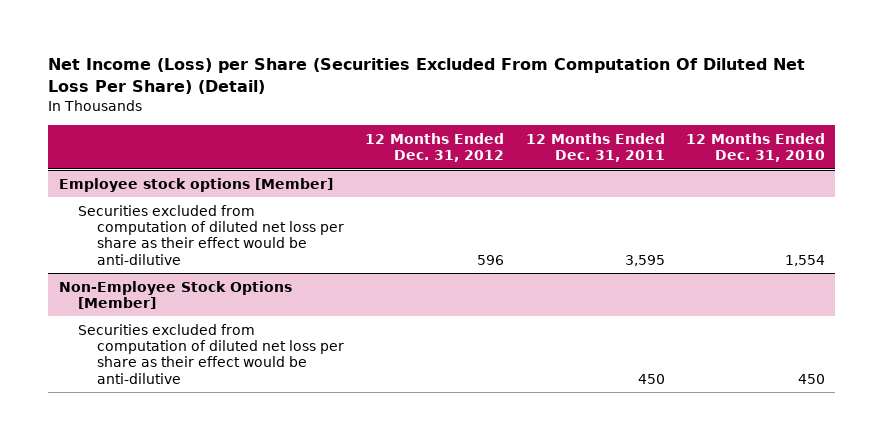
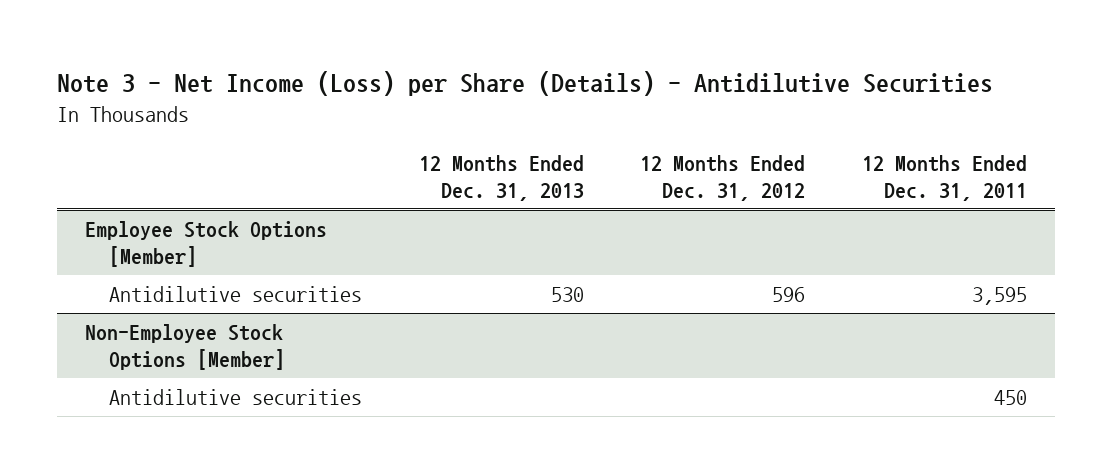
[48,58,806,95] Net Income (Loss) per Share (Securities Excluded From Computation Of Diluted Net Loss Per Share) (Detail) -> [56,71,993,97] Note 3 - Net Income (Loss) per Share (Details) - Antidilutive Securities
[685,132,825,163] 12 Months Ended Dec. 31, 2010 -> none
none -> [418,154,584,201] 12 Months Ended Dec. 31, 2013
[59,177,334,192] Employee stock options [Member] -> [85,221,328,268] Employee Stock Options [Member]
[78,204,345,265] Securities excluded from computation of diluted net loss per share as their effect would be anti-dilutive -> [109,286,363,303] Antidilutive securities
[78,323,345,384] Securities excluded from computation of diluted net loss per share as their effect would be anti-dilutive -> [109,389,363,406] Antidilutive securities

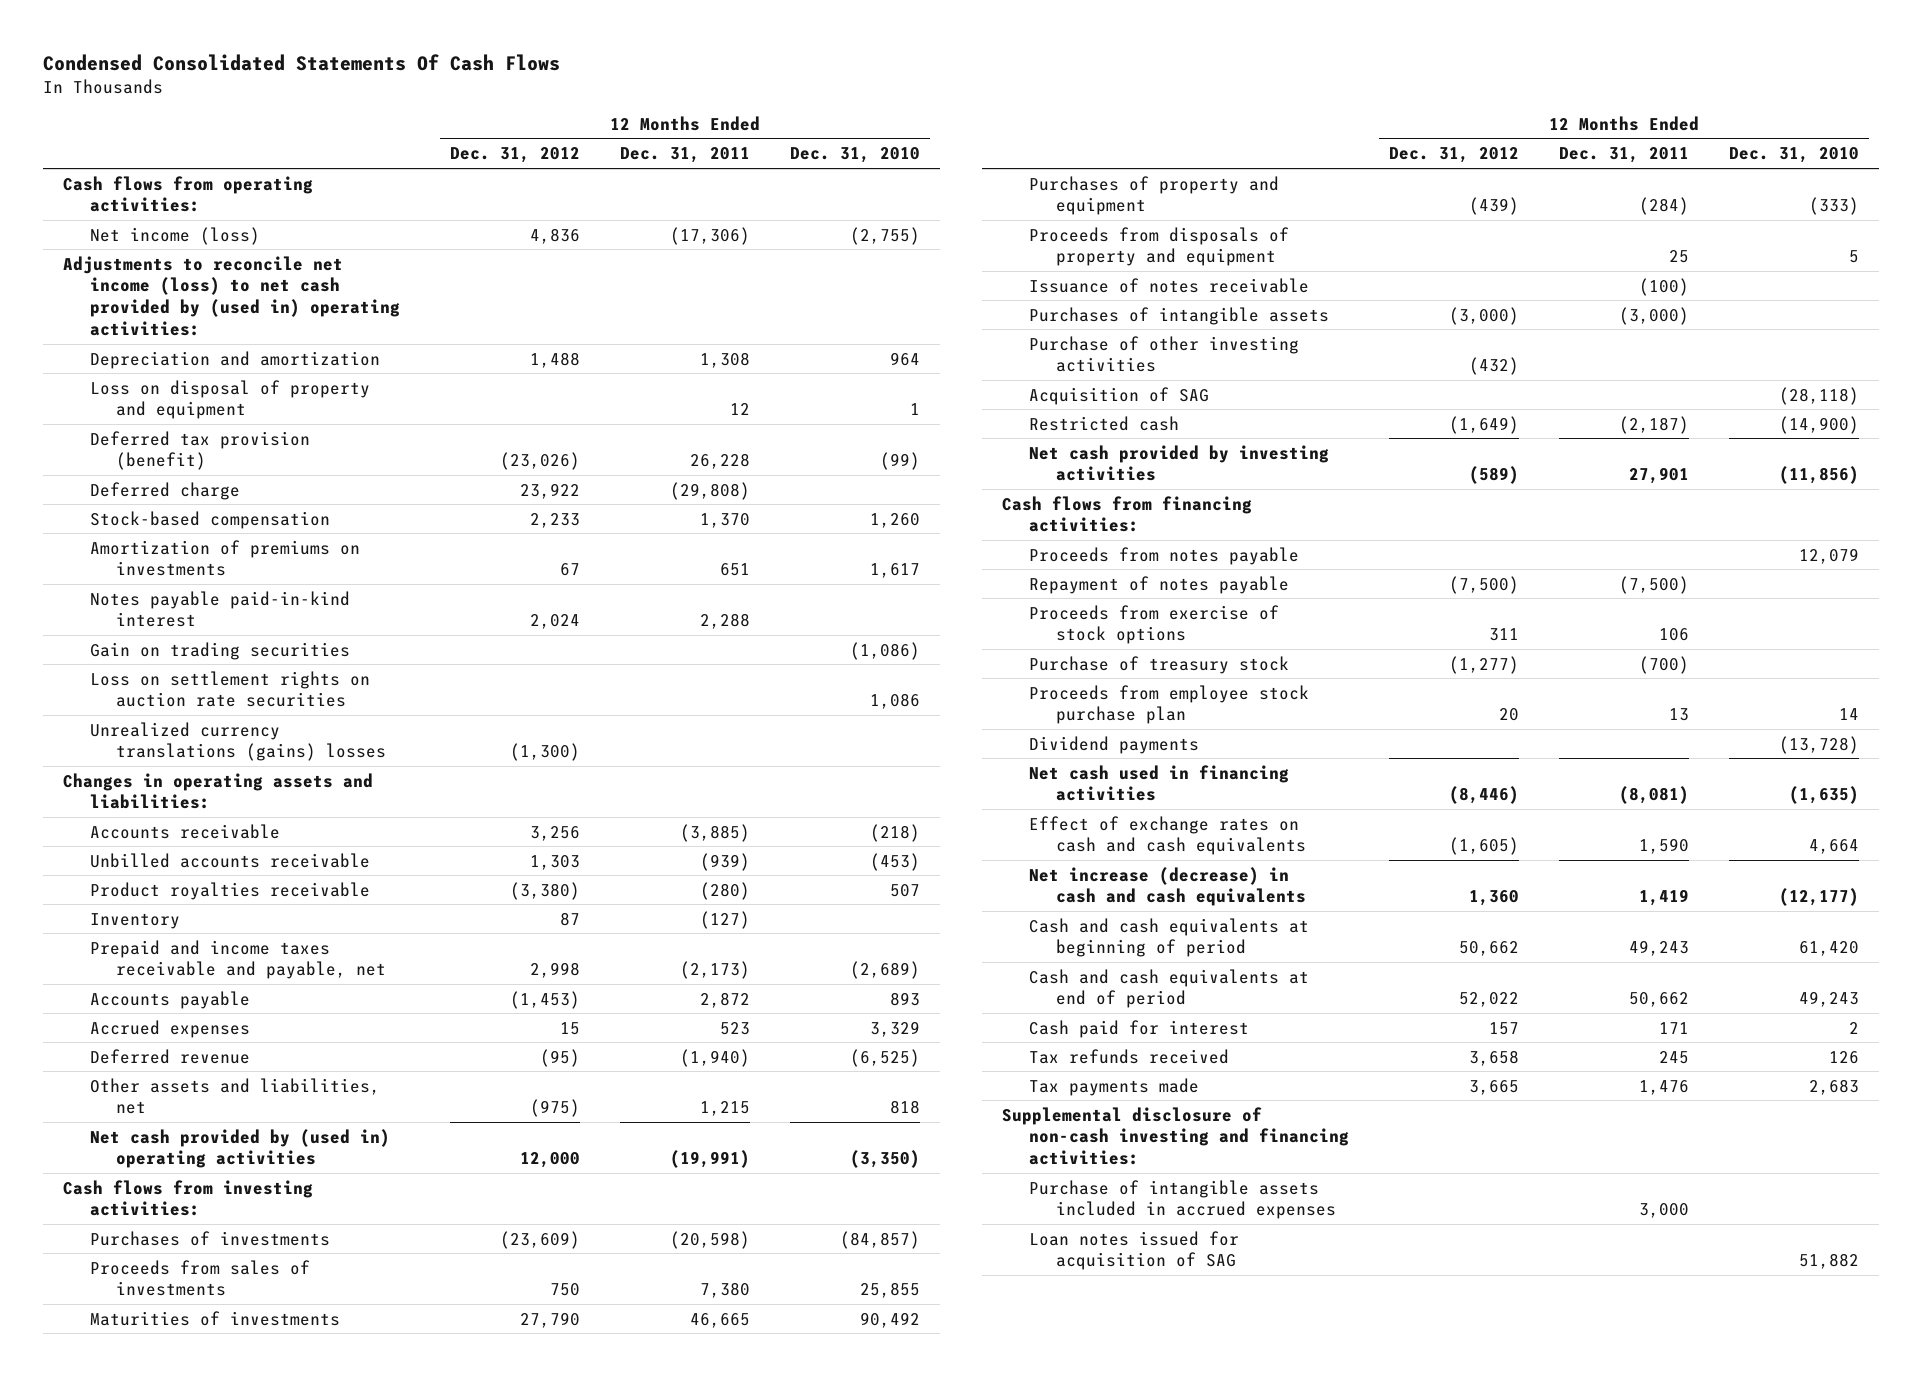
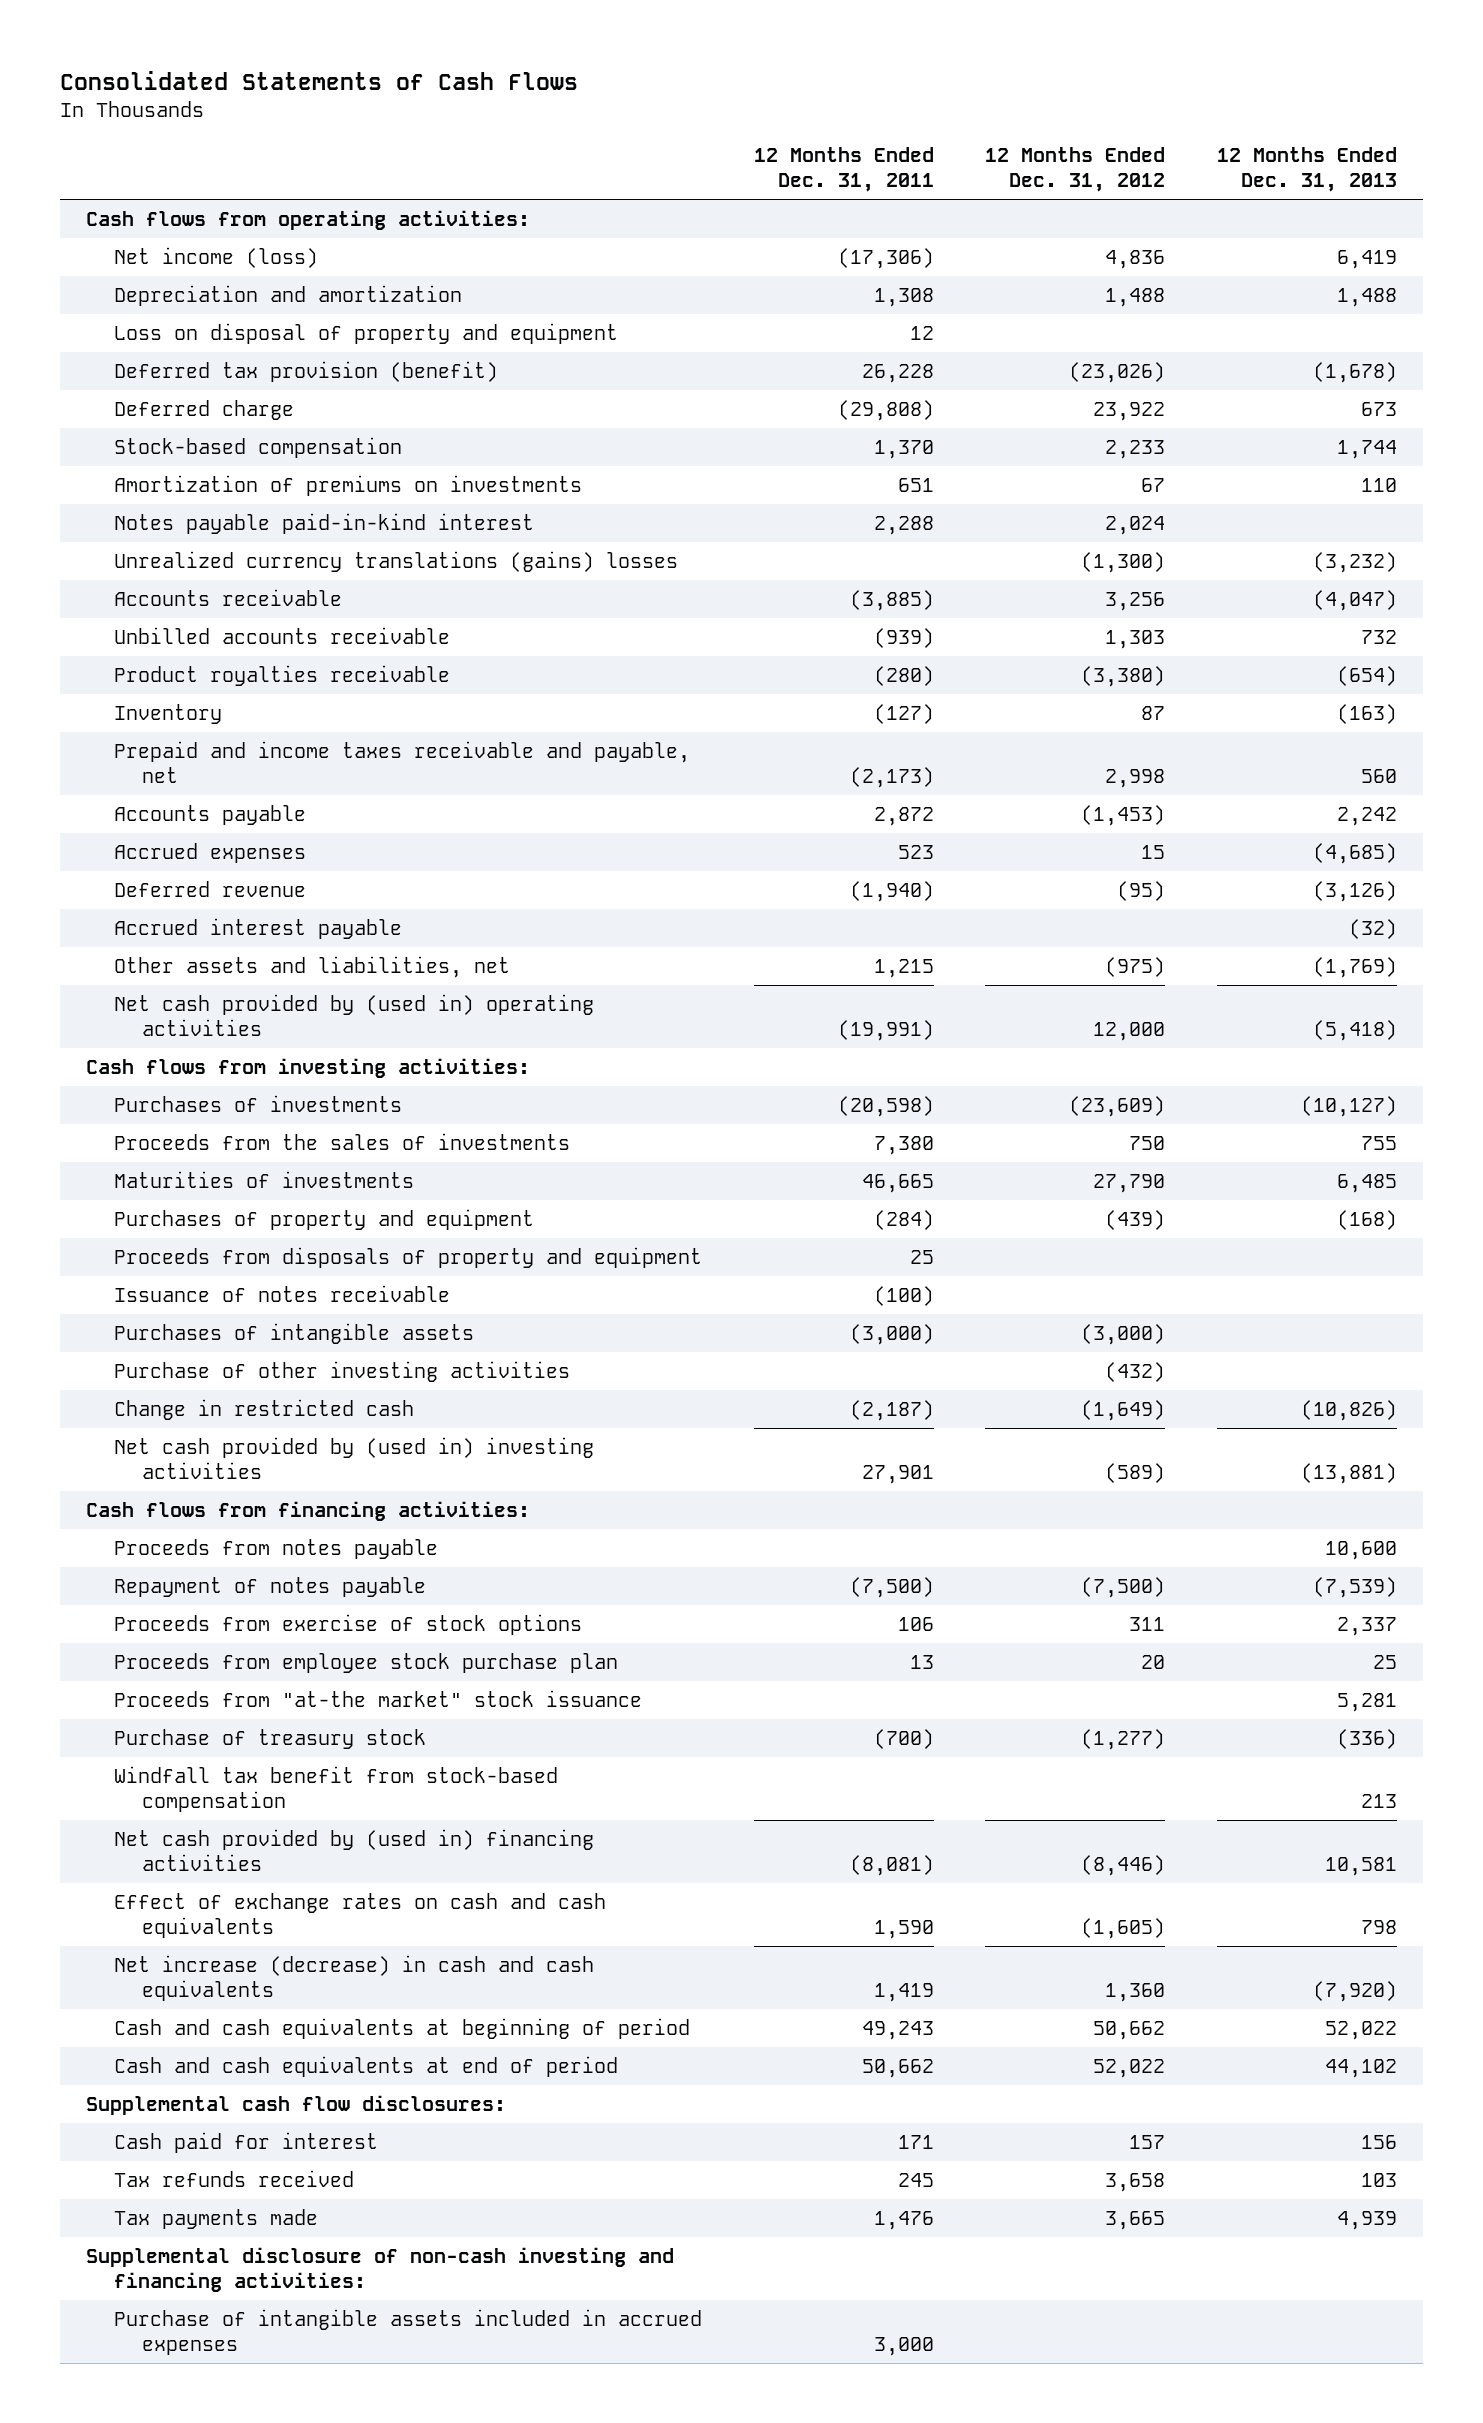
[43,53,561,71] Condensed Consolidated Statements Of Cash Flows -> [60,71,579,91] Consolidated Statements of Cash Flows
[789,147,920,164] Dec. 31, 2010 -> none
none -> [1217,146,1398,192] 12 Months Ended Dec. 31, 2013
[63,255,400,337] Adjustments to reconcile net income (loss) to net cash provided by (used in) operating activities: -> none
[89,641,350,660] Gain on trading securities -> none
[89,670,370,708] Loss on settlement rights on auction rate securities -> none
[63,772,374,810] Changes in operating assets and liabilities: -> none
none -> [114,917,403,939] Accrued interest payable
[89,1259,310,1297] Proceeds from sales of investments -> [114,1132,571,1150] Proceeds from the sales of investments
[1028,386,1209,405] Acquisition of SAG -> none
[1028,415,1179,431] Restricted cash -> [114,1398,415,1420] Change in restricted cash
[1028,444,1329,482] Net cash provided by investing activities -> [114,1436,595,1479] Net cash provided by (used in) investing activities
[1028,735,1199,754] Dividend payments -> none
none -> [114,1689,643,1707] Proceeds from "at-the market" stock issuance
[1028,655,1289,674] Purchase of treasury stock -> [114,1728,427,1749] Purchase of treasury stock
none -> [114,1765,559,1812] Windfall tax benefit from stock-based compensation
[1028,764,1289,802] Net cash used in financing activities -> [114,1828,595,1871] Net cash provided by (used in) financing activities
none -> [86,2094,507,2115] Supplemental cash flow disclosures:
[1028,1230,1239,1271] Loan notes issued for acquisition of SAG -> none

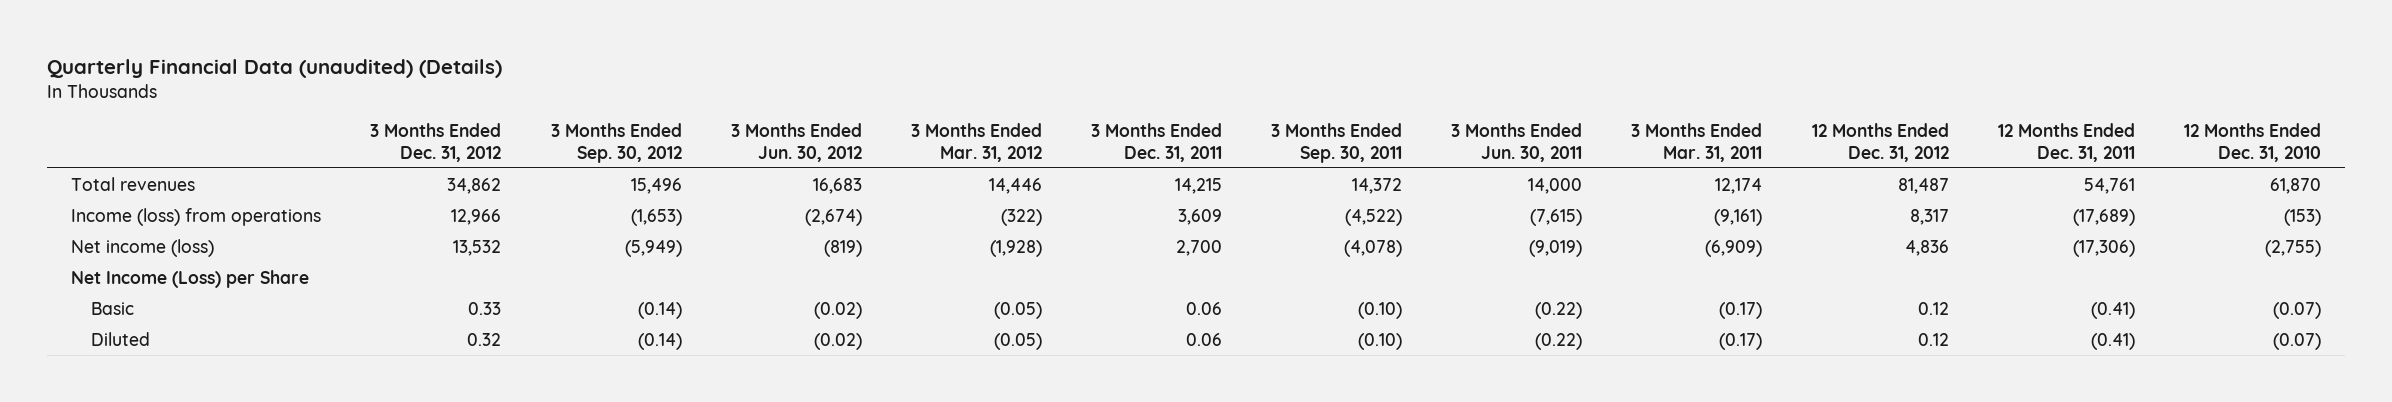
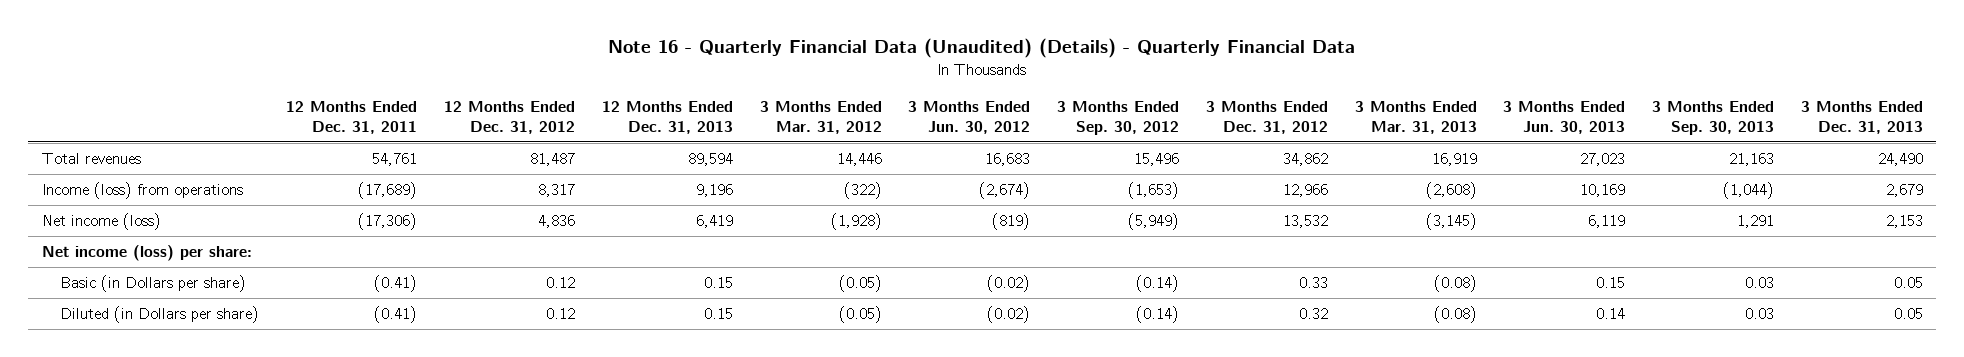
[46,59,502,79] Quarterly Financial Data (unaudited) (Details) -> [608,38,1356,59] Note 16 - Quarterly Financial Data (Unaudited) (Details) - Quarterly Financial Data
[1090,123,1222,162] 3 Months Ended Dec. 31, 2011 -> none
[1271,123,1403,163] 3 Months Ended Sep. 30, 2011 -> none
[1451,123,1583,162] 3 Months Ended Jun. 30, 2011 -> none
[1631,123,1763,162] 3 Months Ended Mar. 31, 2011 -> none
[2183,123,2321,162] 12 Months Ended Dec. 31, 2010 -> none
none -> [601,101,733,134] 12 Months Ended Dec. 31, 2013
none -> [1354,101,1477,134] 3 Months Ended Mar. 31, 2013
none -> [1503,101,1626,134] 3 Months Ended Jun. 30, 2013
none -> [1652,101,1775,135] 3 Months Ended Sep. 30, 2013
none -> [1800,101,1923,134] 3 Months Ended Dec. 31, 2013
[71,269,310,288] Net Income (Loss) per Share -> [41,245,252,262] Net income (loss) per share:
[90,301,134,315] Basic -> [60,275,247,293] Basic (in Dollars per share)
[90,331,150,346] Diluted -> [60,306,260,324] Diluted (in Dollars per share)

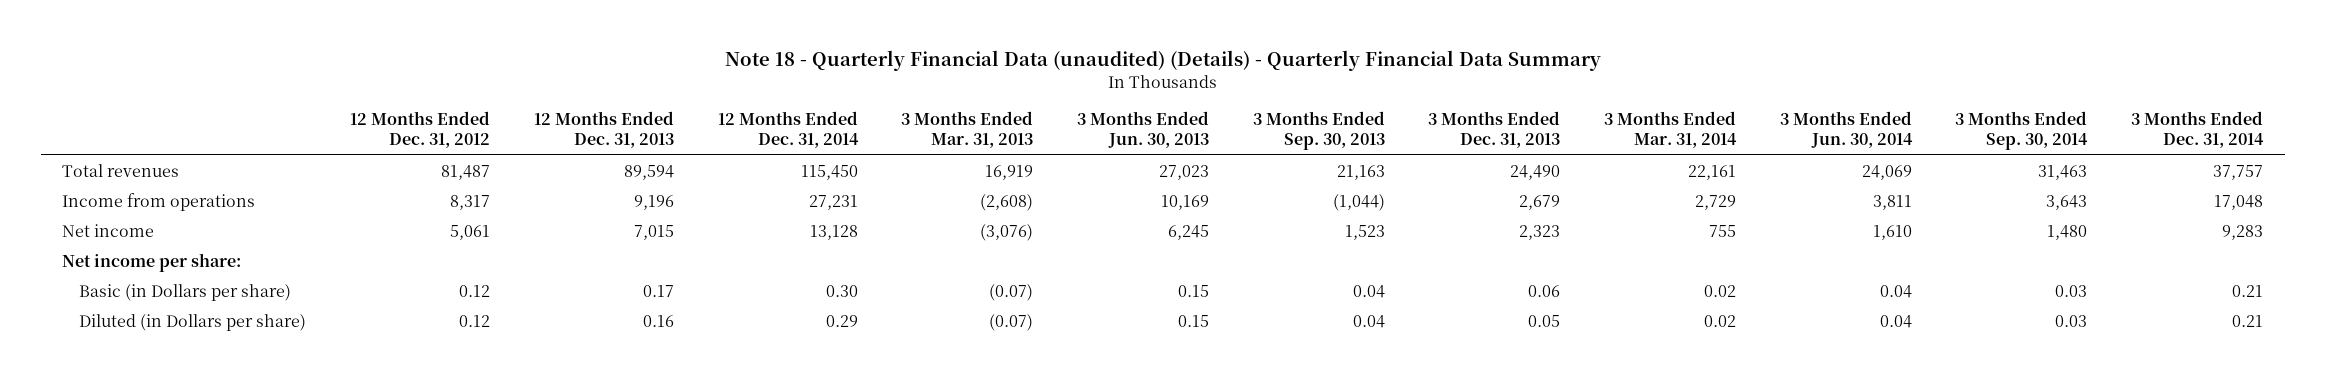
[608,38,1356,59] Note 16 - Quarterly Financial Data (Unaudited) (Details) - Quarterly Financial Data -> [724,49,1601,71] Note 18 - Quarterly Financial Data (unaudited) (Details) - Quarterly Financial Data Summary
[286,101,418,134] 12 Months Ended Dec. 31, 2011 -> none
[759,101,882,134] 3 Months Ended Mar. 31, 2012 -> none
[908,101,1031,134] 3 Months Ended Jun. 30, 2012 -> none
[1057,101,1180,135] 3 Months Ended Sep. 30, 2012 -> none
[1205,101,1328,134] 3 Months Ended Dec. 31, 2012 -> none
none -> [717,110,859,149] 12 Months Ended Dec. 31, 2014
none -> [1603,110,1737,149] 3 Months Ended Mar. 31, 2014
none -> [1779,110,1913,149] 3 Months Ended Jun. 30, 2014
none -> [1955,110,2089,151] 3 Months Ended Sep. 30, 2014
none -> [2131,110,2265,149] 3 Months Ended Dec. 31, 2014
[41,182,243,200] Income (loss) from operations -> [62,193,256,212] Income from operations
[41,213,161,231] Net income (loss) -> [62,224,155,238] Net income
[537,215,575,229] 4,836 -> [450,225,491,241] 5,061
[695,215,733,229] 6,419 -> [633,225,674,241] 7,015
[1425,213,1477,231] (3,145) -> [980,224,1034,242] (3,076)
[1588,215,1626,229] 6,119 -> [1167,225,1209,241] 6,245
[1737,215,1775,229] 1,291 -> [1344,225,1385,241] 1,523
[1885,215,1923,229] 2,153 -> [1519,225,1561,241] 2,323
[41,245,252,262] Net income (loss) per share: -> [62,253,242,273] Net income per share:
[703,277,733,289] 0.15 -> [642,285,674,298] 0.17
[1433,275,1477,293] (0.08) -> [989,284,1034,302] (0.07)
[1745,277,1775,289] 0.03 -> [1352,285,1385,299] 0.04
[1893,277,1923,289] 0.05 -> [1528,285,1561,298] 0.06
[703,308,733,320] 0.15 -> [642,315,674,328] 0.16
[1433,306,1477,324] (0.08) -> [989,314,1034,332] (0.07)
[1596,308,1626,320] 0.14 -> [1177,315,1209,328] 0.15
[1745,308,1775,320] 0.03 -> [1352,315,1385,329] 0.04

